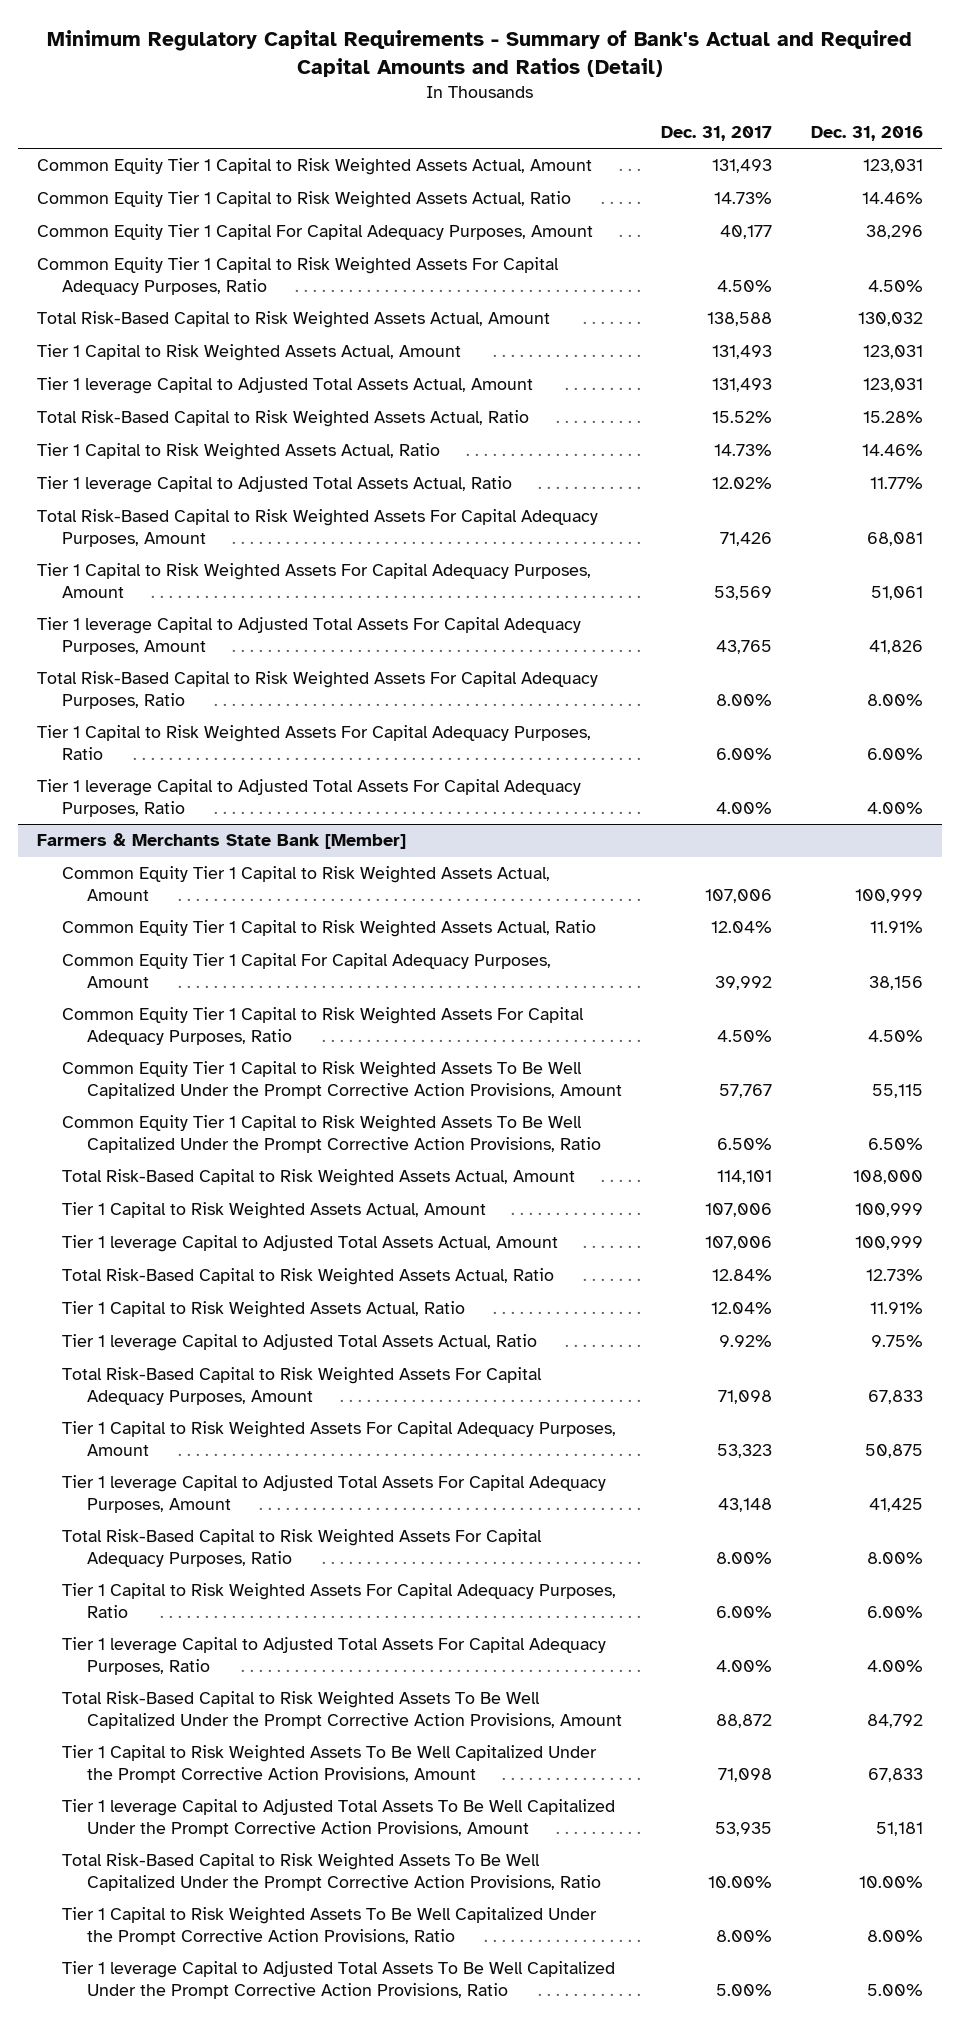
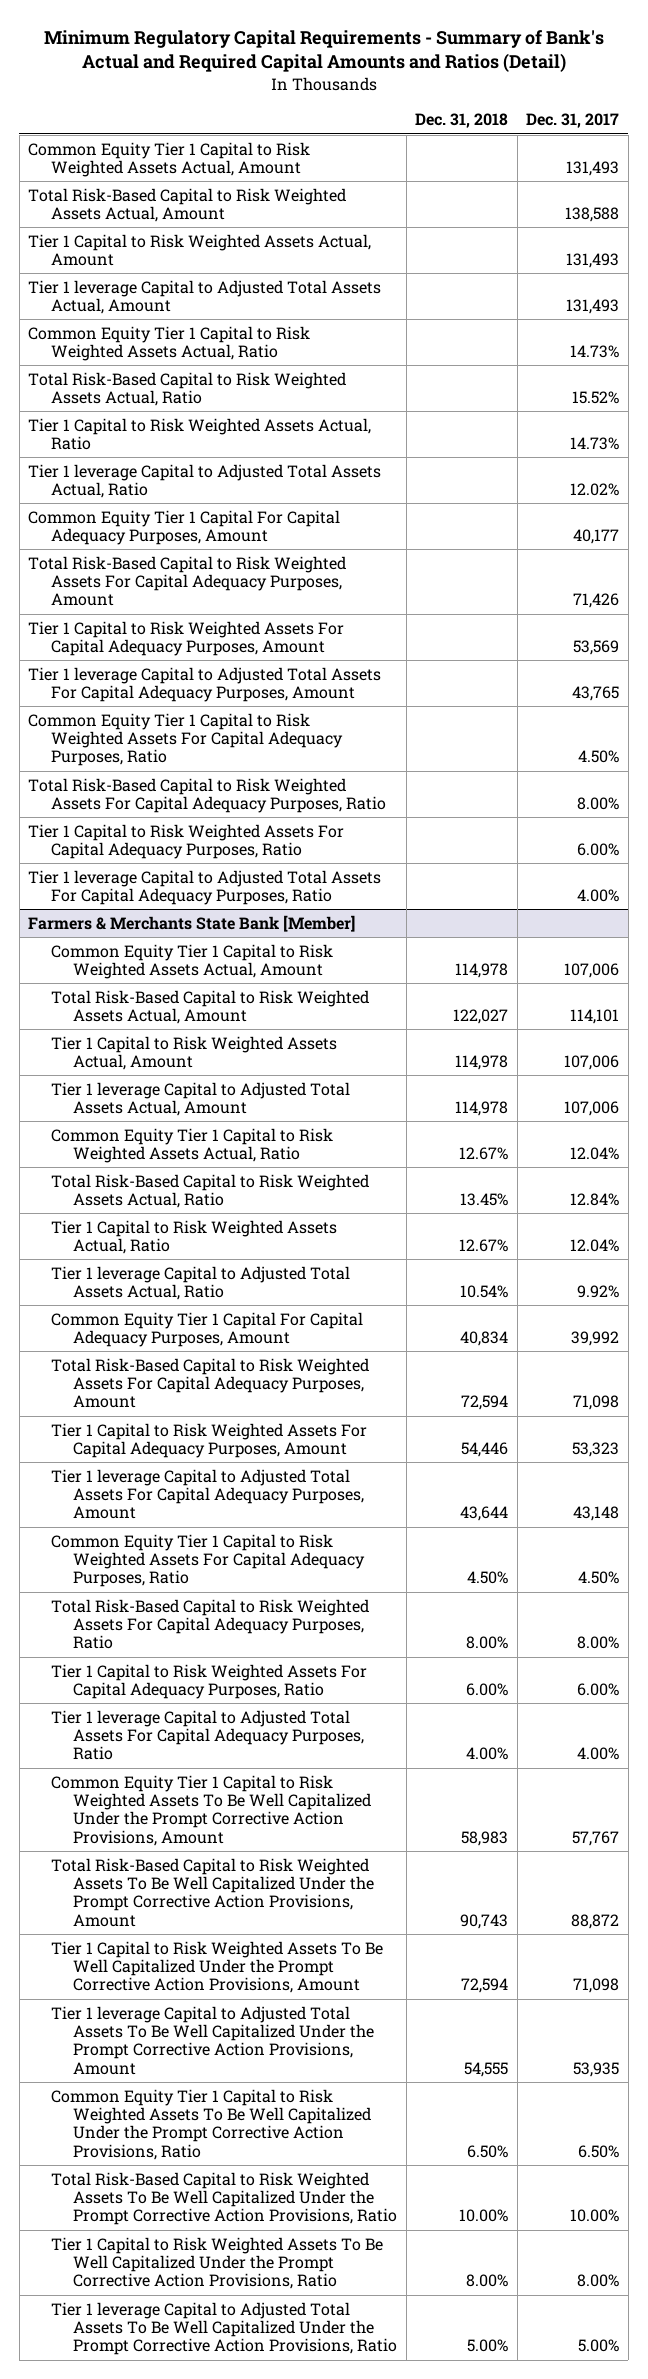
[810,126,923,142] Dec. 31, 2016 -> none
none -> [415,113,509,129] Dec. 31, 2018
[37,191,572,209] Common Equity Tier 1 Capital to Risk Weighted Assets Actual, Ratio -> [28,325,311,362] Common Equity Tier 1 Capital to Risk Weighted Assets Actual, Ratio
[37,224,594,241] Common Equity Tier 1 Capital For Capital Adequacy Purposes, Amount -> [28,509,341,546] Common Equity Tier 1 Capital For Capital Adequacy Purposes, Amount
[37,257,560,296] Common Equity Tier 1 Capital to Risk Weighted Assets For Capital Adequacy Purposes, Ratio -> [28,712,343,767] Common Equity Tier 1 Capital to Risk Weighted Assets For Capital Adequacy Purposes, Ratio
[62,920,597,938] Common Equity Tier 1 Capital to Risk Weighted Assets Actual, Ratio -> [50,1127,333,1164] Common Equity Tier 1 Capital to Risk Weighted Assets Actual, Ratio
[62,953,552,989] Common Equity Tier 1 Capital For Capital Adequacy Purposes, Amount -> [50,1311,363,1348] Common Equity Tier 1 Capital For Capital Adequacy Purposes, Amount
[62,1007,585,1046] Common Equity Tier 1 Capital to Risk Weighted Assets For Capital Adequacy Purposes, Ratio -> [50,1533,366,1588] Common Equity Tier 1 Capital to Risk Weighted Assets For Capital Adequacy Purposes, Ratio
[62,1061,622,1100] Common Equity Tier 1 Capital to Risk Weighted Assets To Be Well Capitalized Under the Prompt Corrective Action Provisions, Amount -> [50,1774,372,1846] Common Equity Tier 1 Capital to Risk Weighted Assets To Be Well Capitalized Under the Prompt Corrective Action Provisions, Amount
[62,1115,601,1154] Common Equity Tier 1 Capital to Risk Weighted Assets To Be Well Capitalized Under the Prompt Corrective Action Provisions, Ratio -> [50,2088,372,2160] Common Equity Tier 1 Capital to Risk Weighted Assets To Be Well Capitalized Under the Prompt Corrective Action Provisions, Ratio

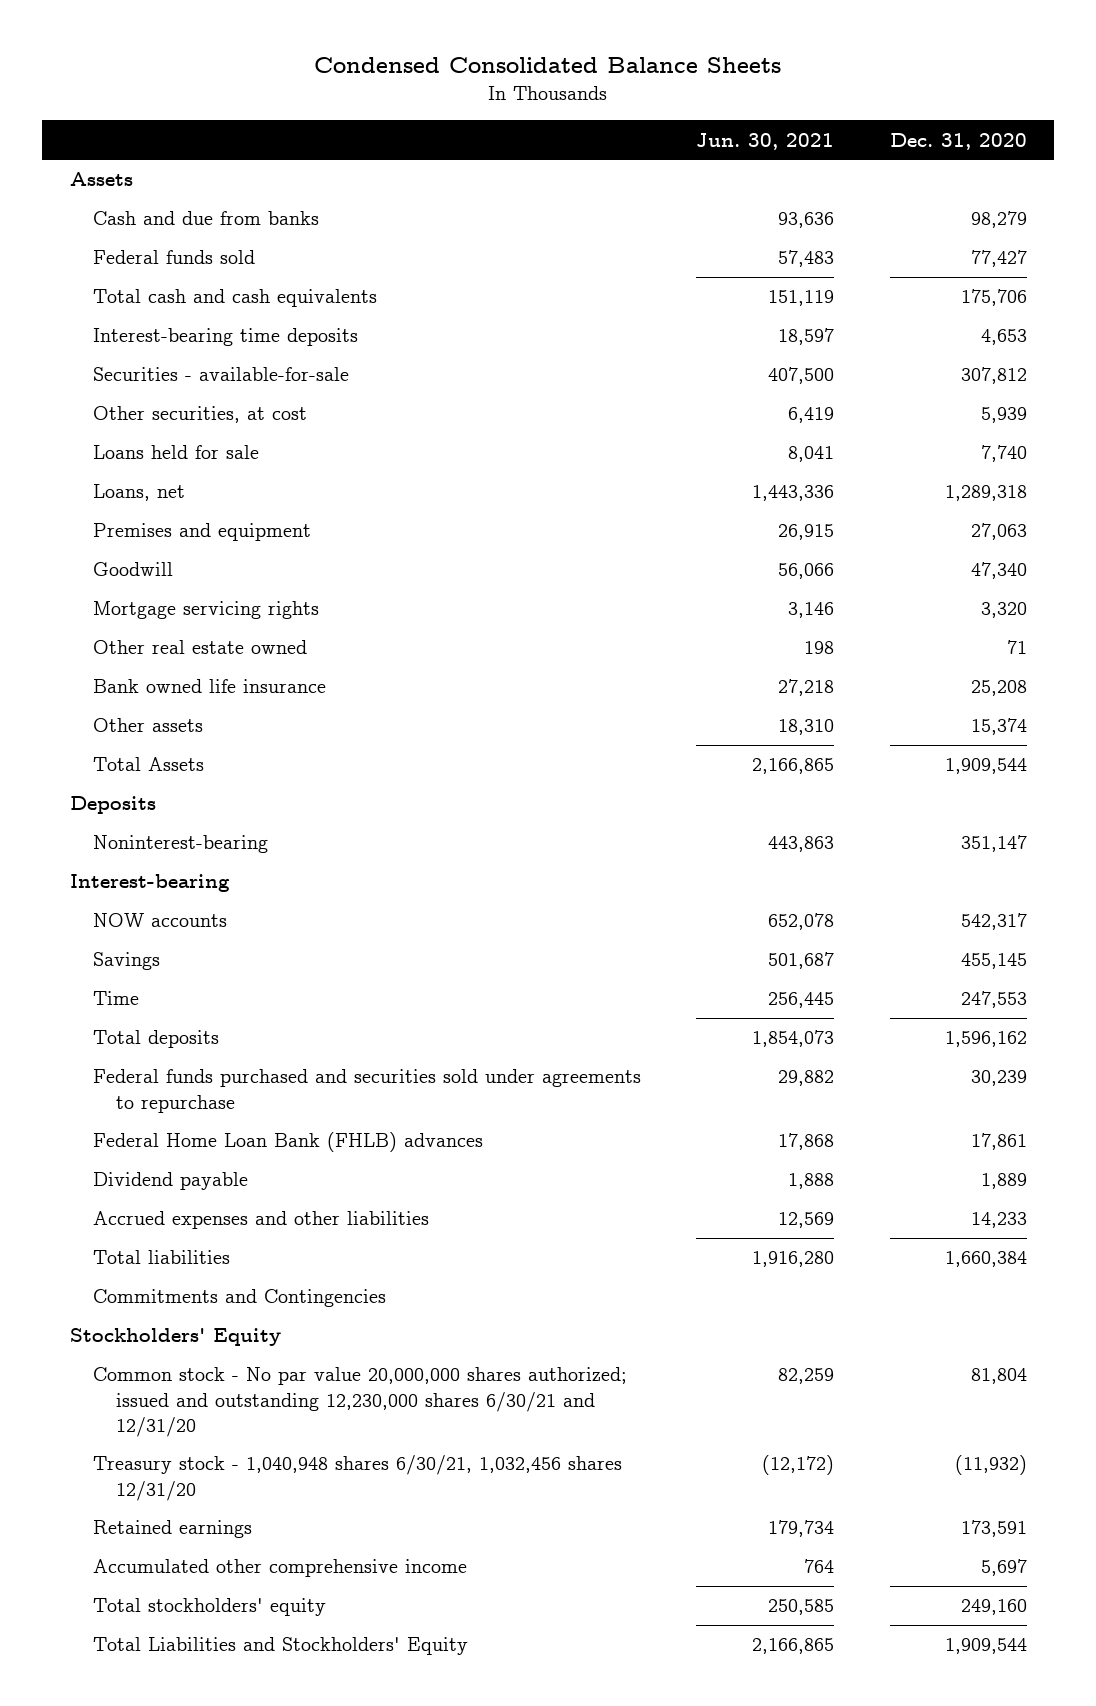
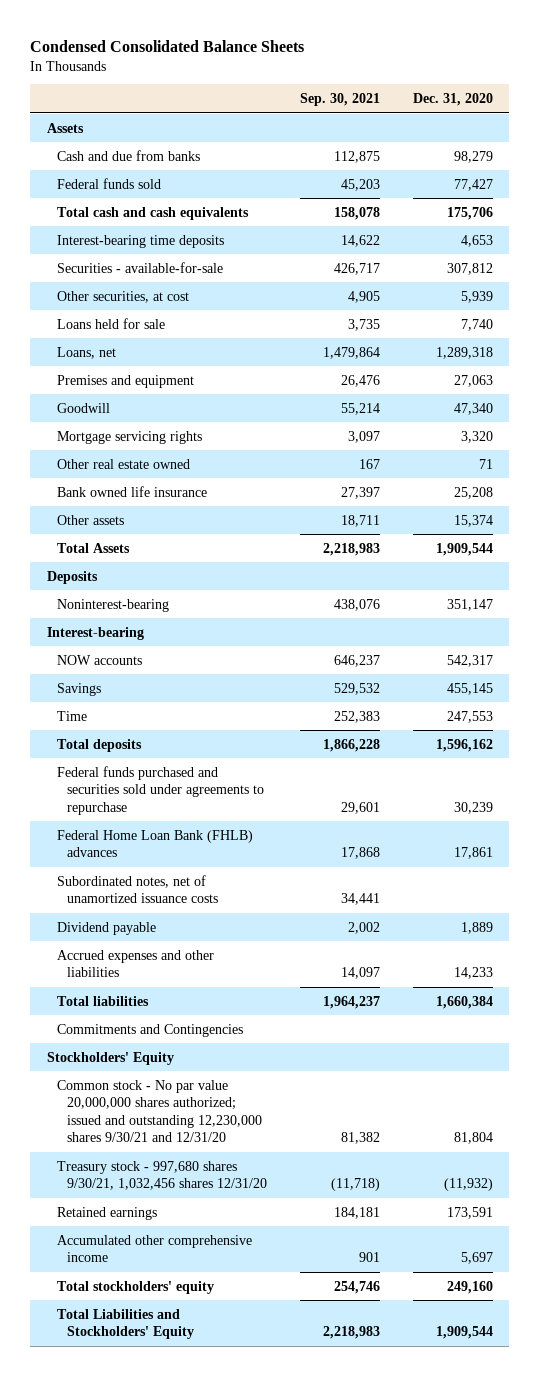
[696,132,835,150] Jun. 30, 2021 -> none
none -> [299,93,380,107] Sep. 30, 2021
none -> [56,874,218,904] Subordinated notes, net of unamortized issuance costs
[92,1367,627,1437] Common stock - No par value 20,000,000 shares authorized; issued and outstanding 12,230,000 shares 6/30/21 and 12/31/20 -> [56,1079,262,1143] Common stock - No par value 20,000,000 shares authorized; issued and outstanding 12,230,000 shares 9/30/21 and 12/31/20
[92,1455,622,1501] Treasury stock - 1,040,948 shares 6/30/21, 1,032,456 shares 12/31/20 -> [56,1160,267,1191] Treasury stock - 997,680 shares 9/30/21, 1,032,456 shares 12/31/20

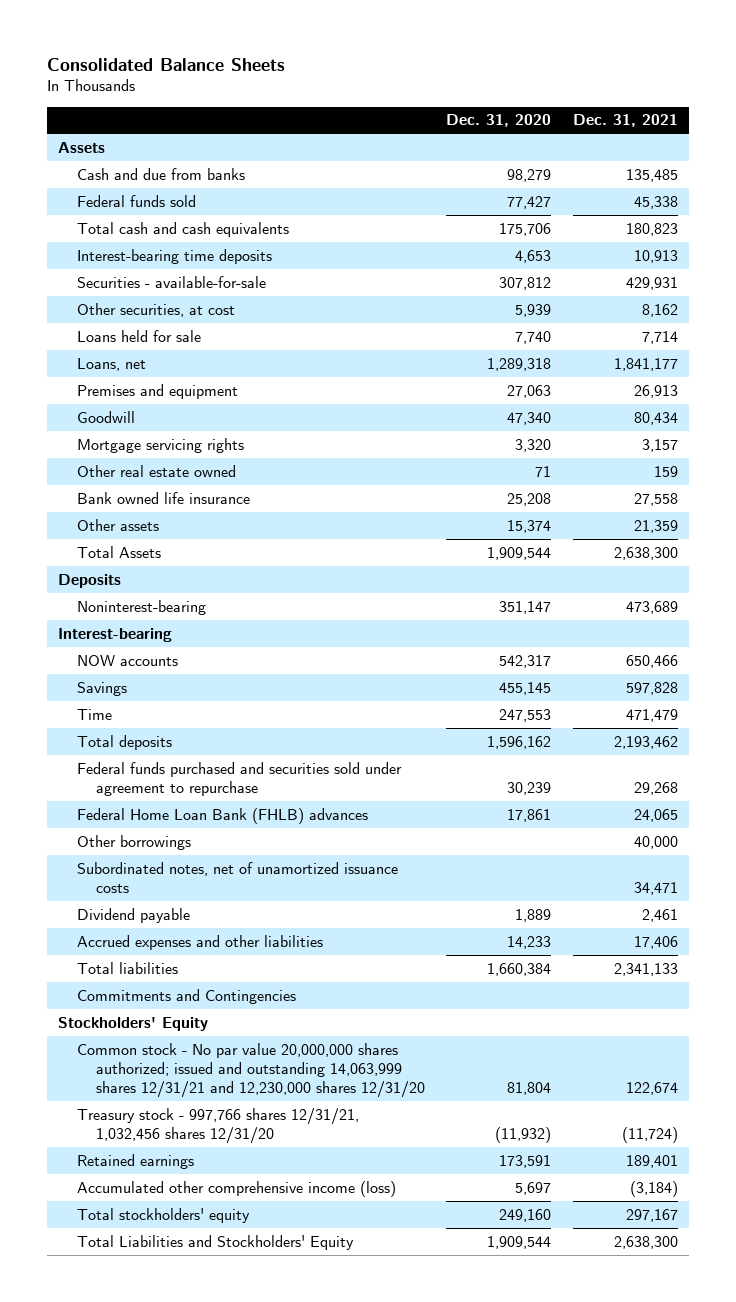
[30,39,305,52] Condensed Consolidated Balance Sheets -> [46,57,285,71] Consolidated Balance Sheets
[299,93,380,107] Sep. 30, 2021 -> none
none -> [572,114,678,128] Dec. 31, 2021
[56,765,264,815] Federal funds purchased and securities sold under agreements to repurchase -> [76,761,402,796] Federal funds purchased and securities sold under agreement to repurchase
none -> [76,834,191,850] Other borrowings
[56,1079,262,1143] Common stock - No par value 20,000,000 shares authorized; issued and outstanding 12,230,000 shares 9/30/21 and 12/31/20 -> [76,1042,425,1099] Common stock - No par value 20,000,000 shares authorized; issued and outstanding 14,063,999 shares 12/31/21 and 12,230,000 shares 12/31/20
[56,1160,267,1191] Treasury stock - 997,680 shares 9/30/21, 1,032,456 shares 12/31/20 -> [76,1107,359,1144] Treasury stock - 997,766 shares 12/31/21, 1,032,456 shares 12/31/20
[56,1234,252,1263] Accumulated other comprehensive income -> [76,1180,396,1197] Accumulated other comprehensive income (loss)

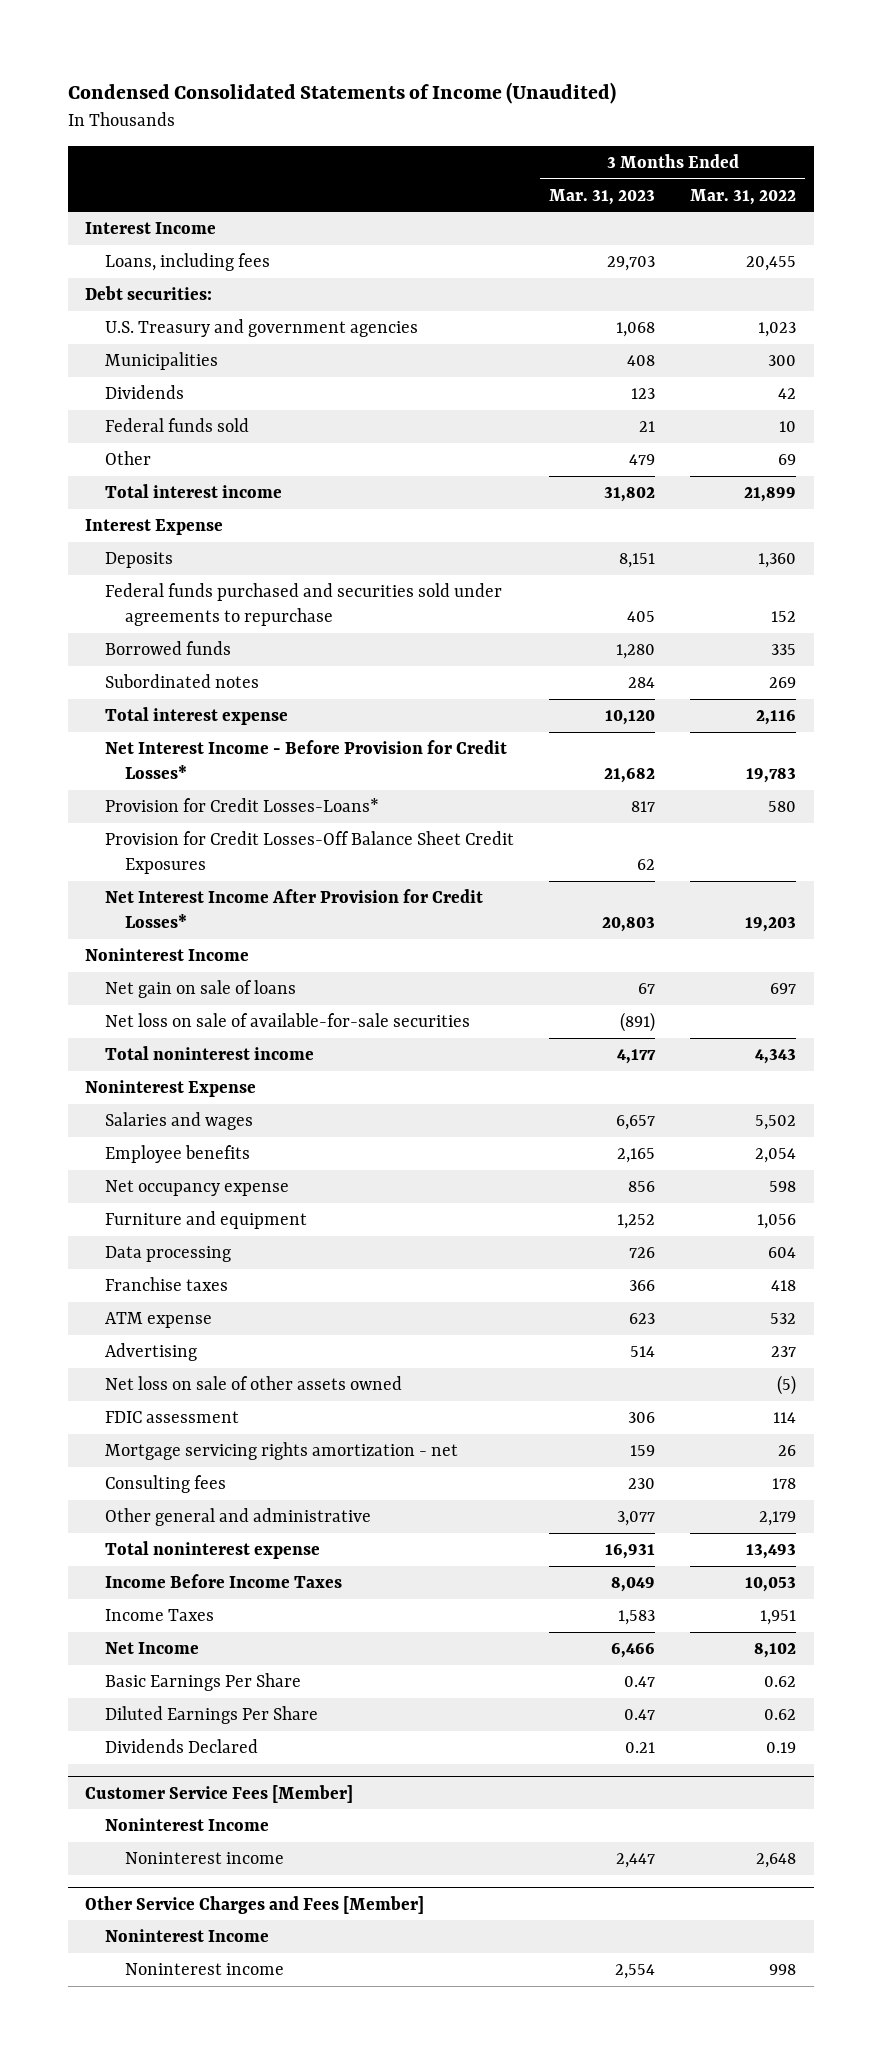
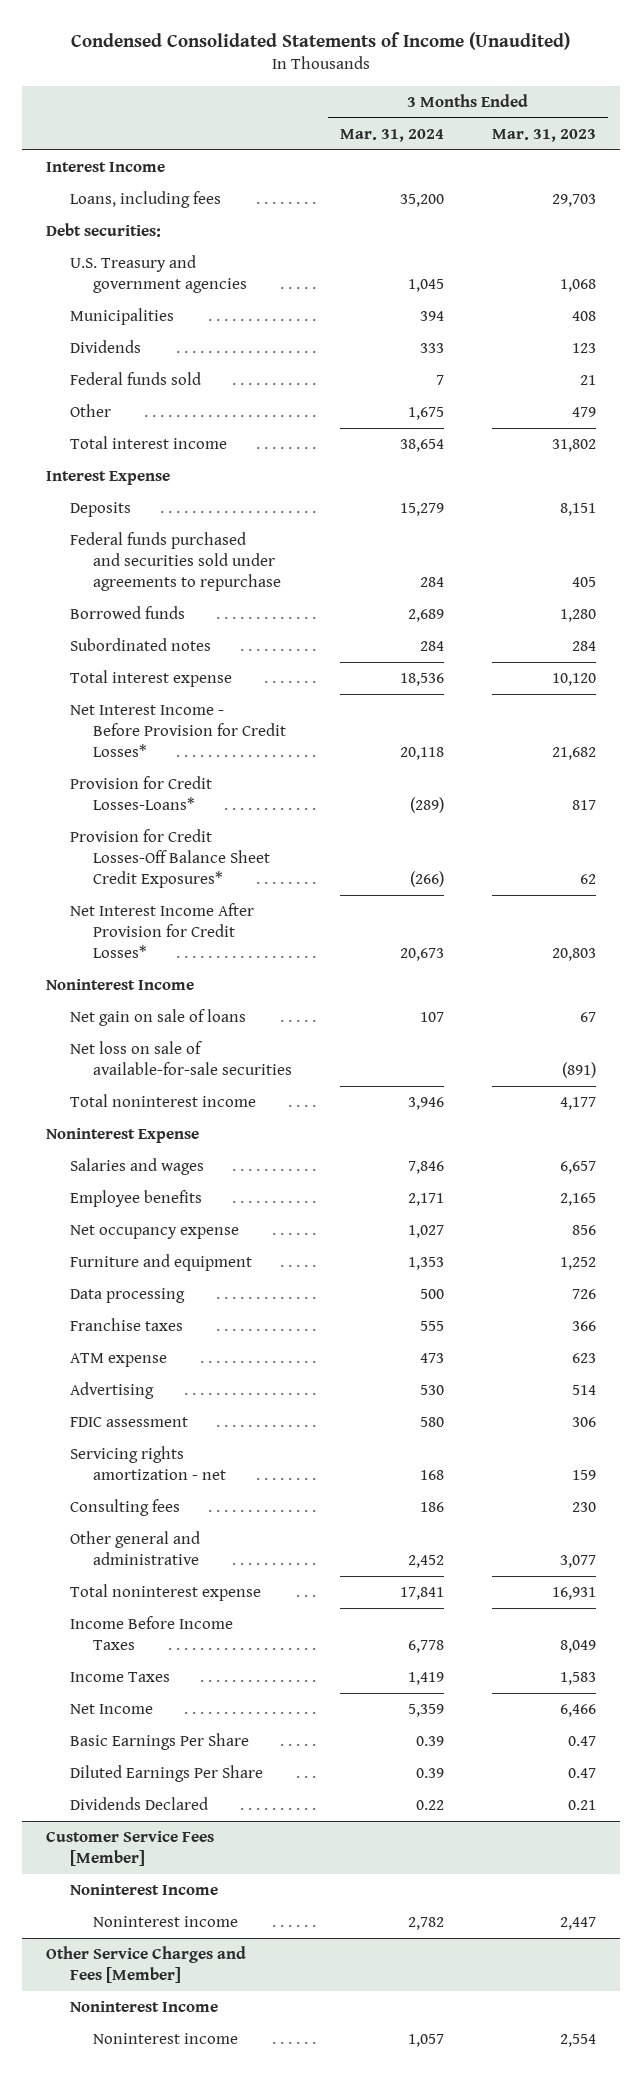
[690,188,797,205] Mar. 31, 2022 -> none
none -> [340,128,445,142] Mar. 31, 2024
[105,831,515,875] Provision for Credit Losses-Off Balance Sheet Credit Exposures -> [69,829,271,889] Provision for Credit Losses-Off Balance Sheet Credit Exposures*
[105,1376,403,1391] Net loss on sale of other assets owned -> none
[105,1442,459,1461] Mortgage servicing rights amortization - net -> [69,1446,227,1481] Servicing rights amortization - net

